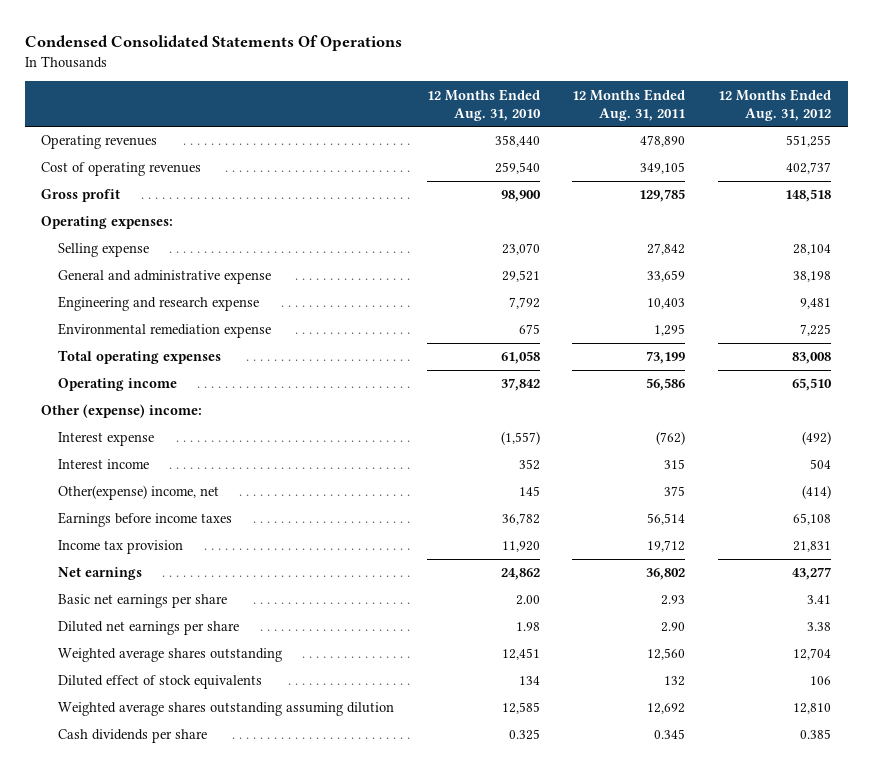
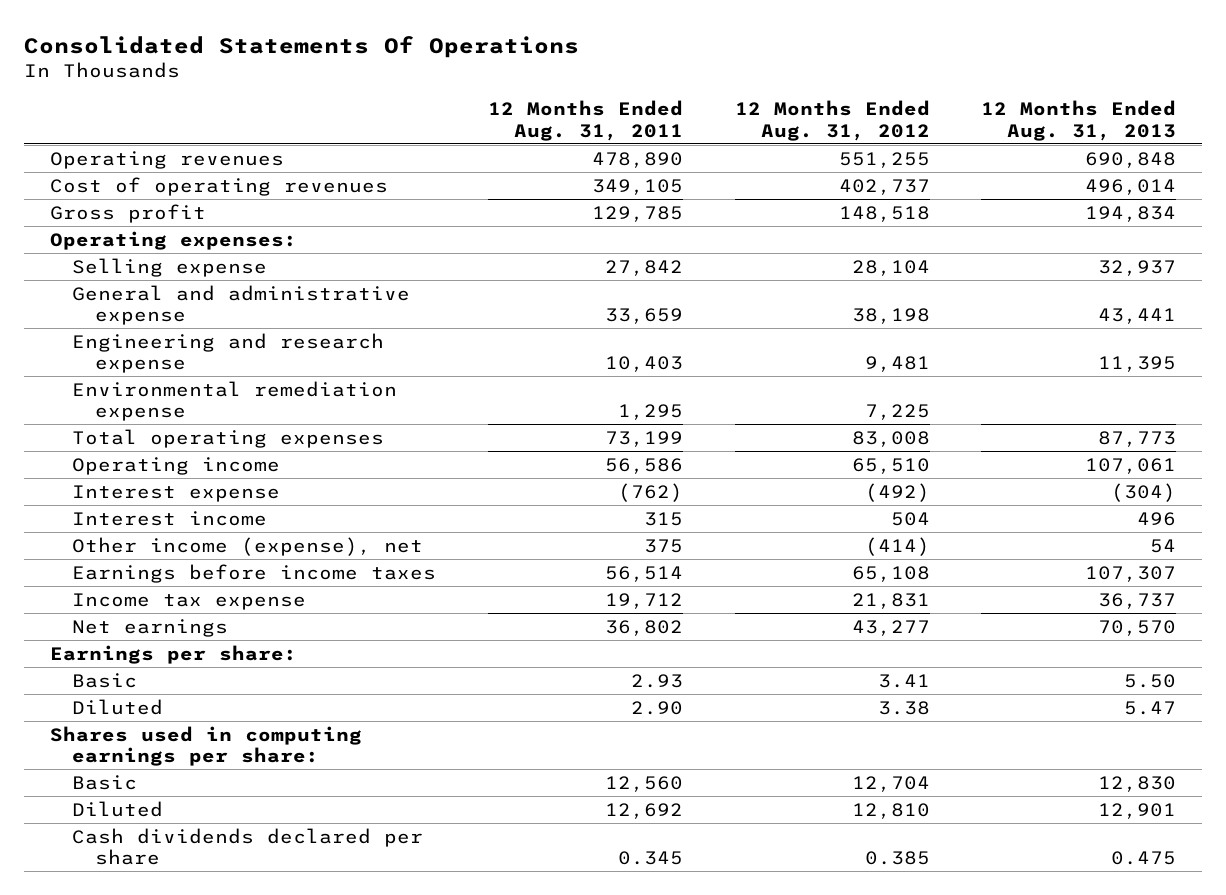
[24,35,402,52] Condensed Consolidated Statements Of Operations -> [24,35,580,58] Consolidated Statements Of Operations
[426,88,541,121] 12 Months Ended Aug. 31, 2010 -> none
none -> [981,100,1177,141] 12 Months Ended Aug. 31, 2013
[41,404,203,419] Other (expense) income: -> none
[57,485,219,501] Other(expense) income, net -> [72,536,424,556] Other income (expense), net
[57,540,183,555] Income tax provision -> [72,592,307,610] Income tax expense
[57,675,262,690] Diluted effect of stock equivalents -> none
none -> [49,644,297,664] Earnings per share:
[57,594,227,609] Basic net earnings per share -> [72,672,138,688] Basic
[57,621,239,636] Diluted net earnings per share -> [72,698,164,715] Diluted
none -> [49,725,362,767] Shares used in computing earnings per share:
[57,648,282,663] Weighted average shares outstanding -> [72,774,138,790] Basic
[57,702,394,717] Weighted average shares outstanding assuming dilution -> [72,800,164,817] Diluted
[57,729,207,744] Cash dividends per share -> [72,827,424,866] Cash dividends declared per share

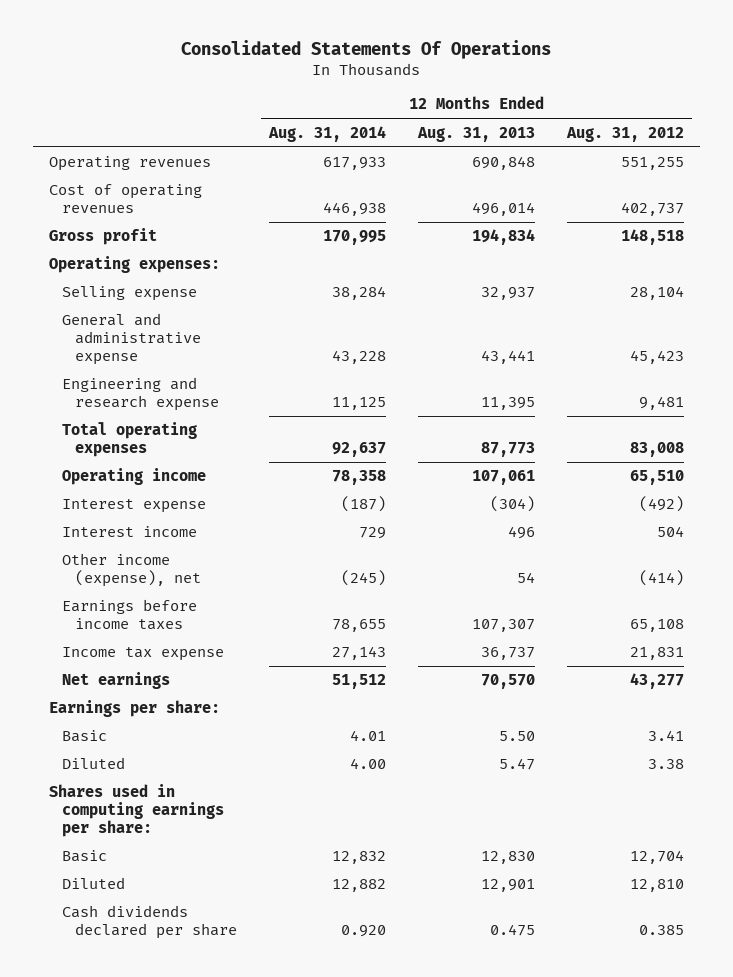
[487,100,683,141] 12 Months Ended Aug. 31, 2011 -> none
none -> [267,125,386,142] Aug. 31, 2014
[851,308,930,325] 38,198 -> [630,349,685,364] 45,423
[72,380,398,422] Environmental remediation expense -> none

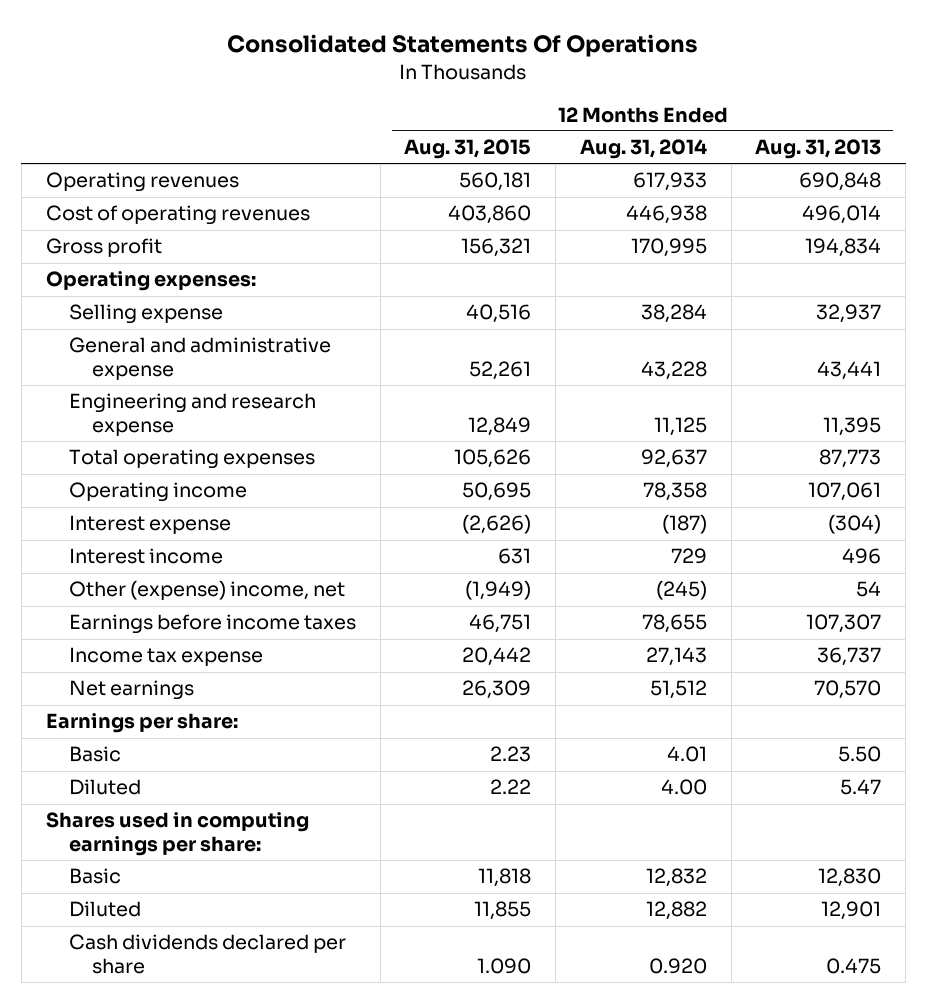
[566,126,685,142] Aug. 31, 2012 -> none
none -> [404,139,532,160] Aug. 31, 2015
[61,553,201,588] Other income (expense), net -> [69,580,346,601] Other (expense) income, net

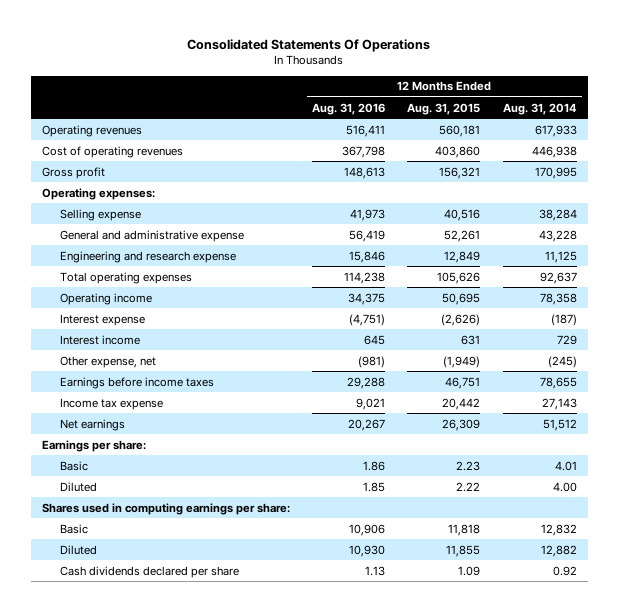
[755,139,882,160] Aug. 31, 2013 -> none
none -> [312,102,386,115] Aug. 31, 2016
[69,580,346,601] Other (expense) income, net -> [60,355,157,368] Other expense, net
[477,958,532,975] 1.090 -> [458,565,481,576] 1.09
[648,958,707,975] 0.920 -> [552,565,577,576] 0.92

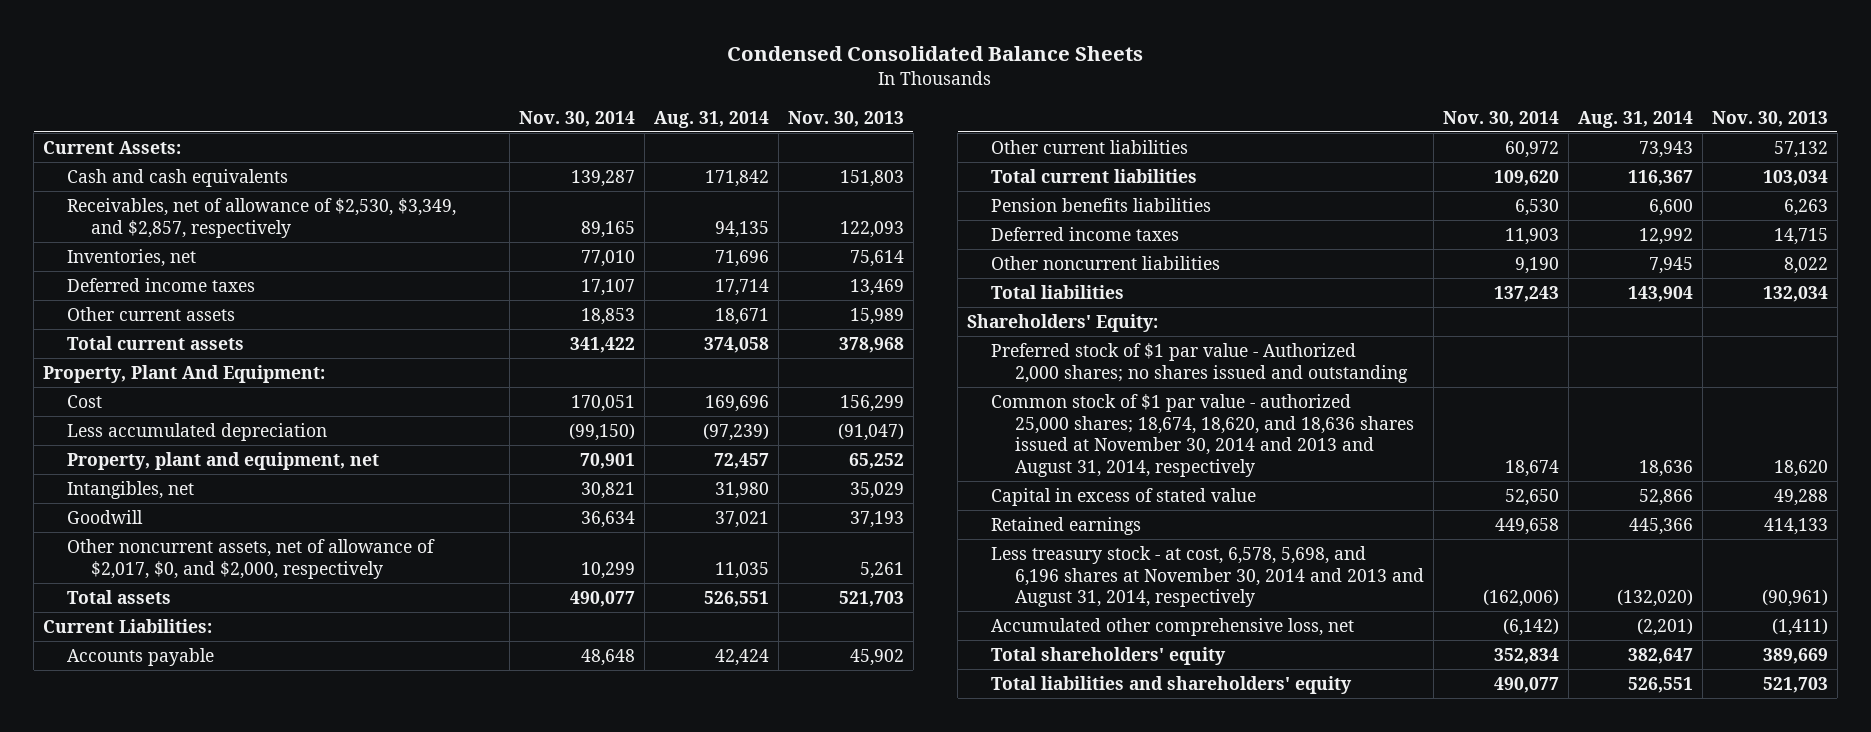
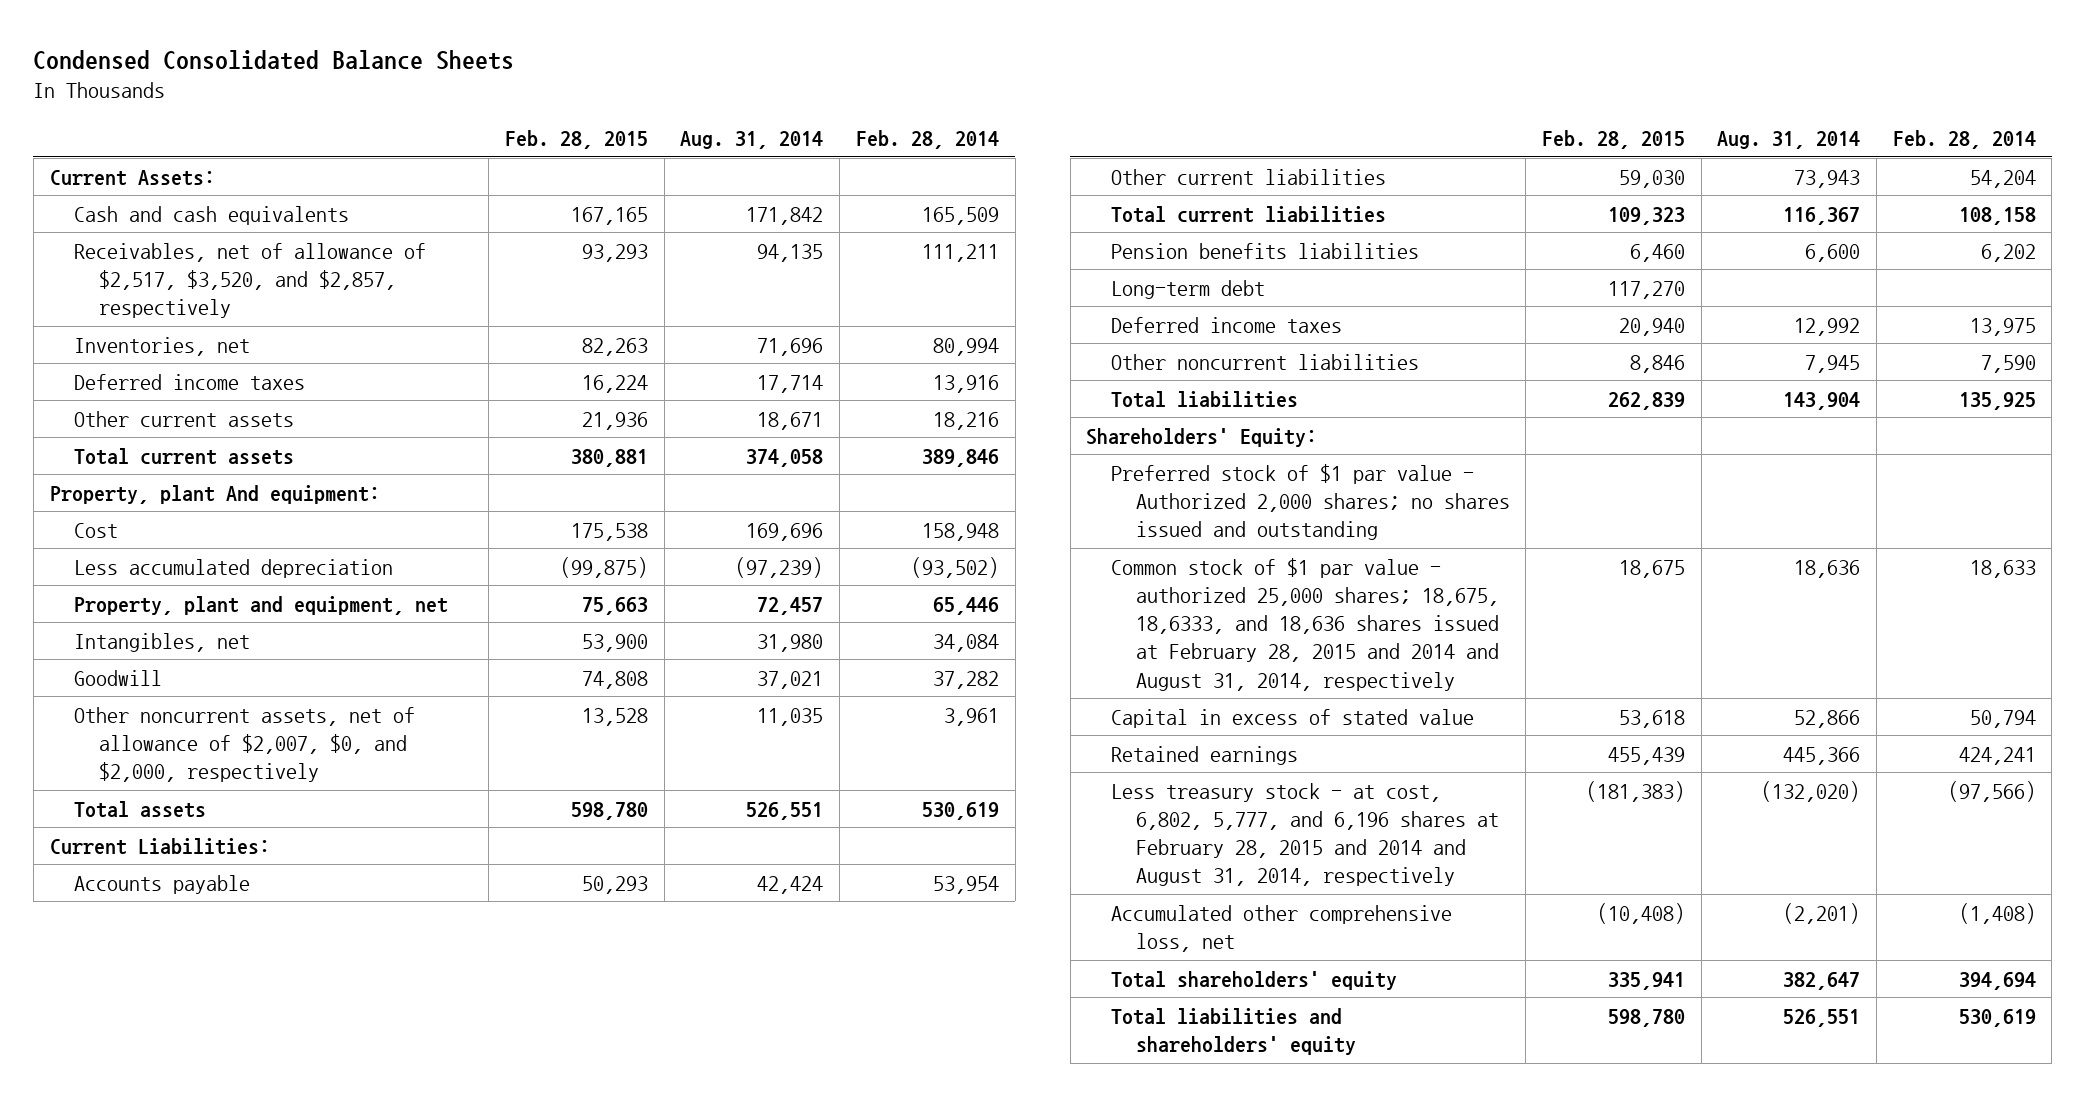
[519,110,636,127] Nov. 30, 2014 -> none
[787,110,904,127] Nov. 30, 2013 -> none
none -> [505,130,649,150] Feb. 28, 2015
none -> [855,130,999,150] Feb. 28, 2014
[67,197,457,238] Receivables, net of allowance of $2,530, $3,349, and $2,857, respectively -> [74,242,427,319] Receivables, net of allowance of $2,517, $3,520, and $2,857, respectively
[42,364,325,383] Property, Plant And Equipment: -> [49,484,380,504] Property, plant And equipment:
[67,538,436,579] Other noncurrent assets, net of allowance of $2,017, $0, and $2,000, respectively -> [74,706,416,783] Other noncurrent assets, net of allowance of $2,007, $0, and $2,000, respectively
none -> [1111,279,1266,299] Long-term debt
[991,393,1415,477] Common stock of $1 par value - authorized 25,000 shares; 18,674, 18,620, and 18,636 shares issued at November 30, 2014 and 2013 and August 31, 2014, respectively -> [1111,557,1499,691] Common stock of $1 par value - authorized 25,000 shares; 18,675, 18,6333, and 18,636 shares issued at February 28, 2015 and 2014 and August 31, 2014, respectively
[991,545,1425,608] Less treasury stock - at cost, 6,578, 5,698, and 6,196 shares at November 30, 2014 and 2013 and August 31, 2014, respectively -> [1111,782,1499,887] Less treasury stock - at cost, 6,802, 5,777, and 6,196 shares at February 28, 2015 and 2014 and August 31, 2014, respectively

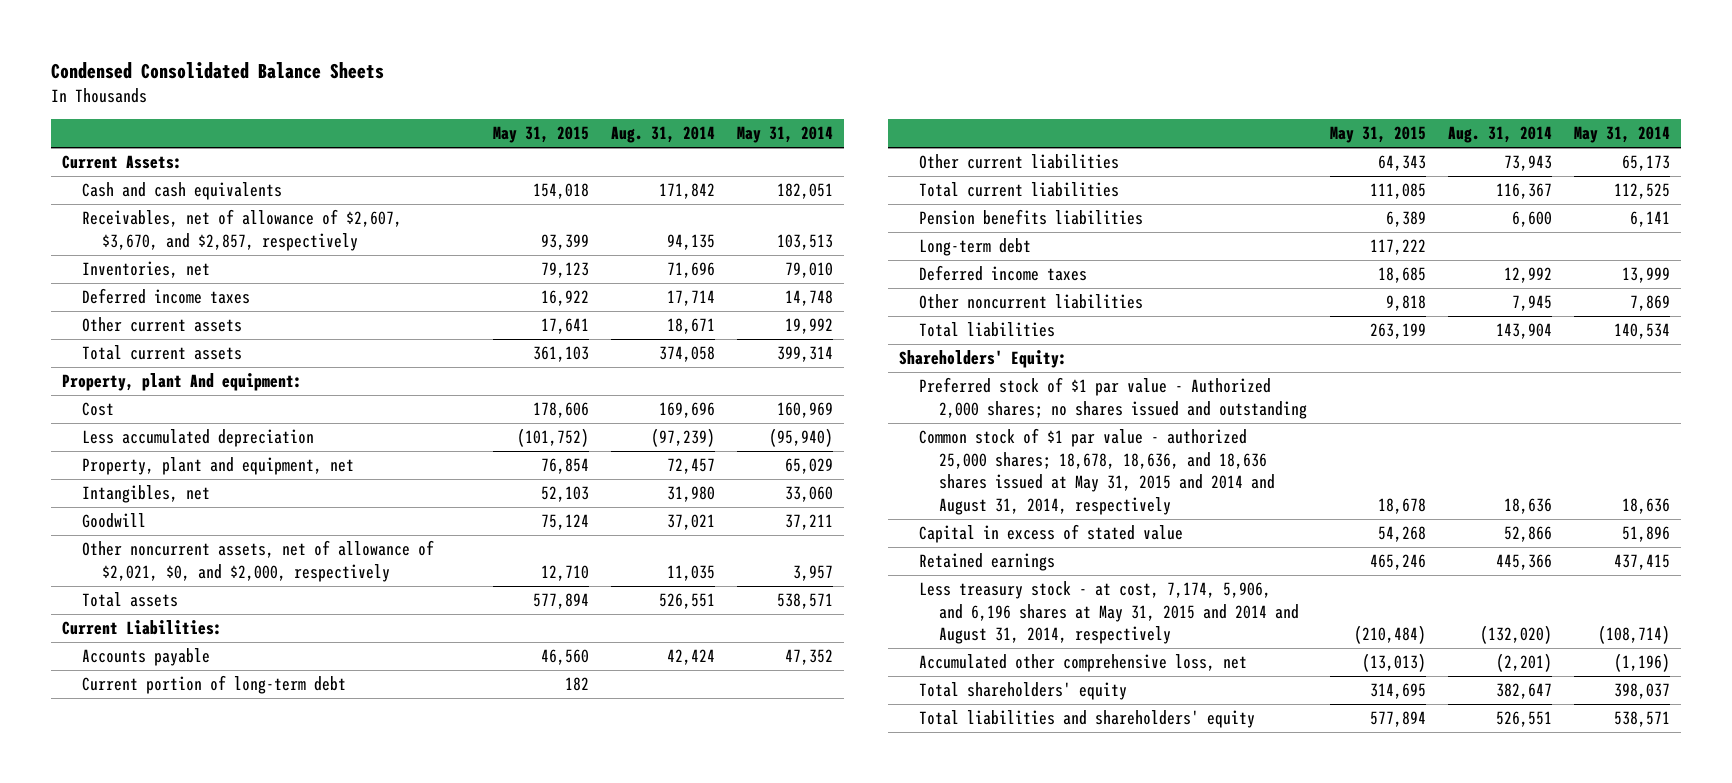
[505,130,649,150] Feb. 28, 2015 -> none
[855,130,999,150] Feb. 28, 2014 -> none
none -> [492,126,589,144] May 31, 2015
none -> [737,126,834,144] May 31, 2014
[74,242,427,319] Receivables, net of allowance of $2,517, $3,520, and $2,857, respectively -> [82,209,403,251] Receivables, net of allowance of $2,607, $3,670, and $2,857, respectively
[74,706,416,783] Other noncurrent assets, net of allowance of $2,007, $0, and $2,000, respectively -> [82,540,435,582] Other noncurrent assets, net of allowance of $2,021, $0, and $2,000, respectively
none -> [82,675,347,695] Current portion of long-term debt
[1111,557,1499,691] Common stock of $1 par value - authorized 25,000 shares; 18,675, 18,6333, and 18,636 shares issued at February 28, 2015 and 2014 and August 31, 2014, respectively -> [919,428,1276,515] Common stock of $1 par value - authorized 25,000 shares; 18,678, 18,636, and 18,636 shares issued at May 31, 2015 and 2014 and August 31, 2014, respectively
[1111,782,1499,887] Less treasury stock - at cost, 6,802, 5,777, and 6,196 shares at February 28, 2015 and 2014 and August 31, 2014, respectively -> [919,581,1300,645] Less treasury stock - at cost, 7,174, 5,906, and 6,196 shares at May 31, 2015 and 2014 and August 31, 2014, respectively

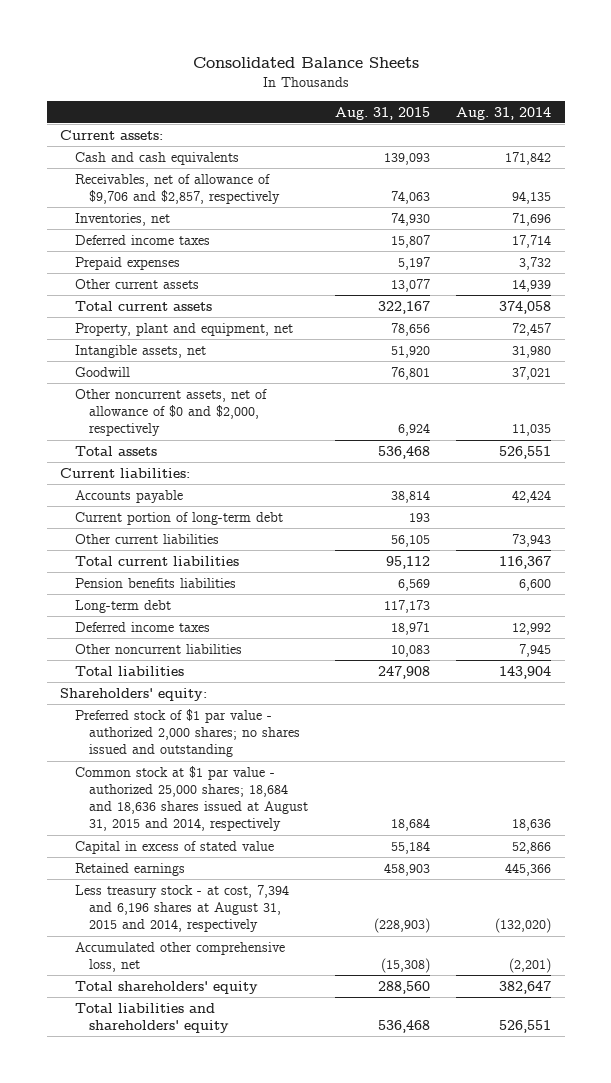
[51,62,385,80] Condensed Consolidated Balance Sheets -> [192,57,419,69] Consolidated Balance Sheets
[492,126,589,144] May 31, 2015 -> none
[737,126,834,144] May 31, 2014 -> none
none -> [334,106,430,120] Aug. 31, 2015
[62,155,183,170] Current Assets: -> [59,129,163,140] Current assets:
[82,209,403,251] Receivables, net of allowance of $2,607, $3,670, and $2,857, respectively -> [74,173,281,205] Receivables, net of allowance of $9,706 and $2,857, respectively
none -> [74,256,180,270] Prepaid expenses
[666,318,715,335] 18,671 -> [512,278,552,292] 14,939
[62,373,303,392] Property, plant And equipment: -> none
[82,402,115,417] Cost -> none
[82,429,315,448] Less accumulated depreciation -> none
[82,485,211,504] Intangibles, net -> [74,344,206,358] Intangible assets, net
[82,540,435,582] Other noncurrent assets, net of allowance of $2,021, $0, and $2,000, respectively -> [74,388,267,437] Other noncurrent assets, net of allowance of $0 and $2,000, respectively
[62,620,223,636] Current Liabilities: -> [59,467,190,478] Current liabilities:
[899,350,1068,369] Shareholders' Equity: -> [59,687,207,701] Shareholders' equity:
[919,377,1308,419] Preferred stock of $1 par value - Authorized 2,000 shares; no shares issued and outstanding -> [74,708,301,758] Preferred stock of $1 par value - authorized 2,000 shares; no shares issued and outstanding
[919,428,1276,515] Common stock of $1 par value - authorized 25,000 shares; 18,678, 18,636, and 18,636 shares issued at May 31, 2015 and 2014 and August 31, 2014, respectively -> [74,765,309,832] Common stock at $1 par value - authorized 25,000 shares; 18,684 and 18,636 shares issued at August 31, 2015 and 2014, respectively
[919,581,1300,645] Less treasury stock - at cost, 7,174, 5,906, and 6,196 shares at May 31, 2015 and 2014 and August 31, 2014, respectively -> [74,884,289,933] Less treasury stock - at cost, 7,394 and 6,196 shares at August 31, 2015 and 2014, respectively

